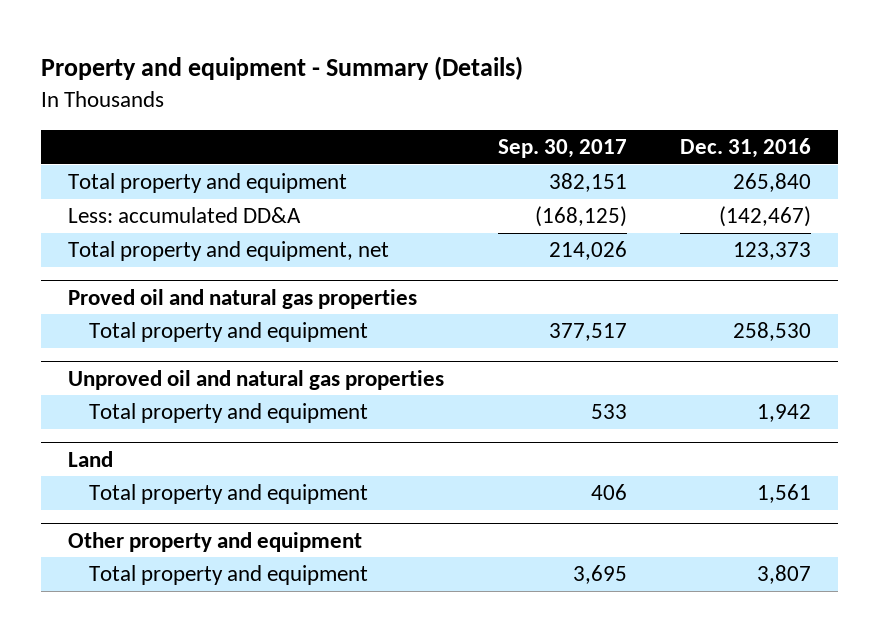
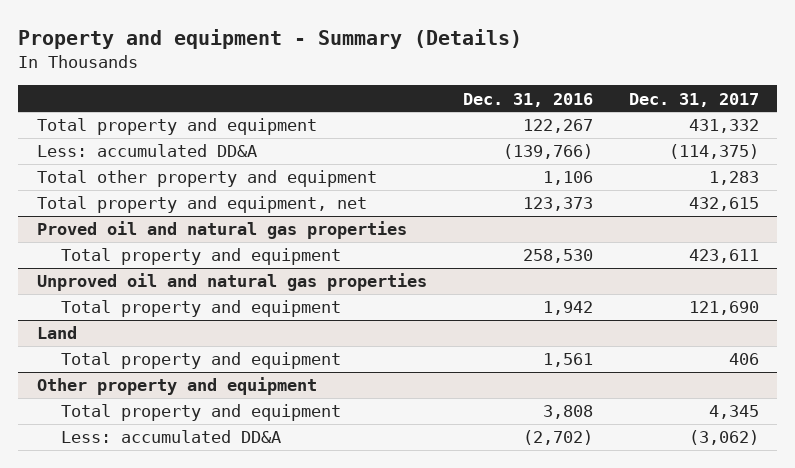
[497,138,627,158] Sep. 30, 2017 -> none
none -> [628,92,759,107] Dec. 31, 2017
[733,173,812,193] 265,840 -> [522,119,593,134] 122,267
[719,206,812,228] (142,467) -> [502,144,593,160] (139,766)
none -> [36,170,377,188] Total other property and equipment
[757,565,812,585] 3,807 -> [542,405,593,420] 3,808
none -> [61,430,282,444] Less: accumulated DD&A

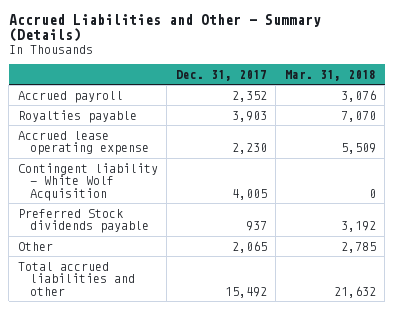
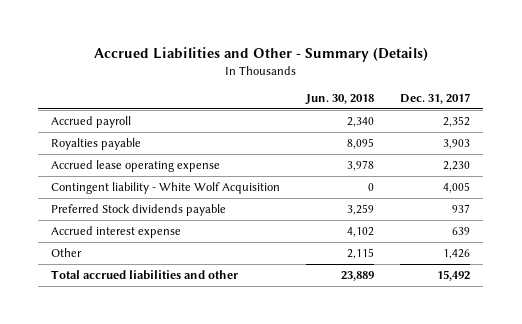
[284,69,376,81] Mar. 31, 2018 -> none
none -> [305,94,375,106] Jun. 30, 2018
none -> [51,225,182,238] Accrued interest expense
[231,240,267,253] 2,065 -> [443,248,471,259] 1,426

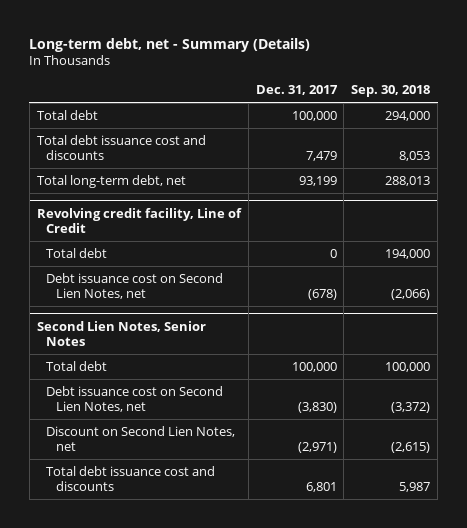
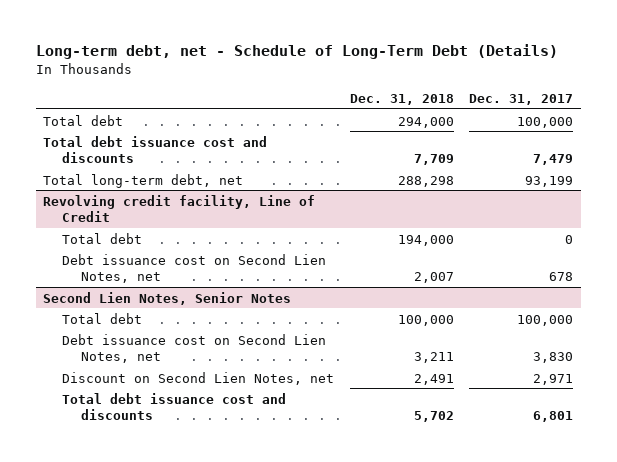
[29,37,311,52] Long-term debt, net - Summary (Details) -> [35,44,558,60] Long-term debt, net - Schedule of Long-Term Debt (Details)
[351,85,431,98] Sep. 30, 2018 -> none
none -> [349,93,454,105] Dec. 31, 2018
[307,289,337,301] (678) -> [549,272,574,282] 678
[297,402,337,414] (3,830) -> [533,352,574,364] 3,830
[297,442,337,454] (2,971) -> [533,373,574,385] 2,971

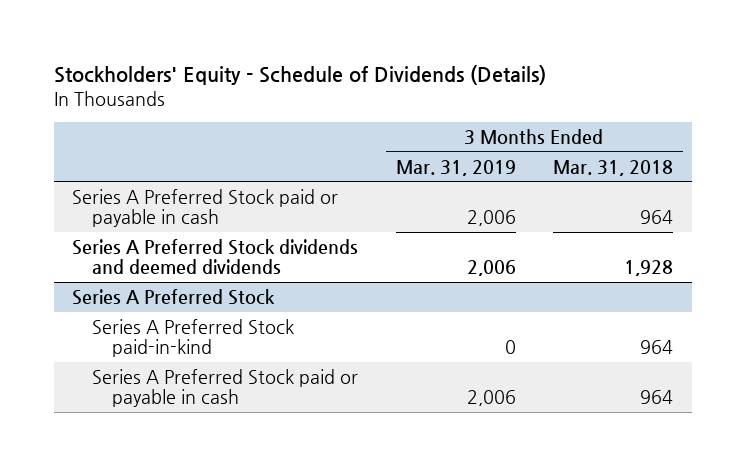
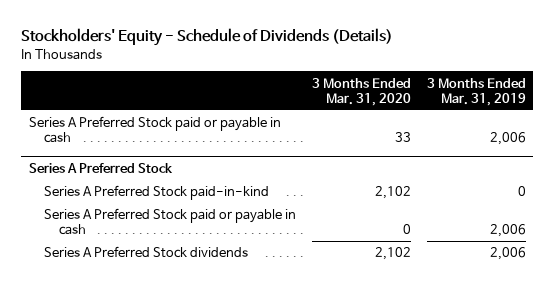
[553,159,674,176] Mar. 31, 2018 -> none
none -> [311,77,411,106] 3 Months Ended Mar. 31, 2020
[72,238,359,275] Series A Preferred Stock dividends and deemed dividends -> none
none -> [43,246,248,259] Series A Preferred Stock dividends

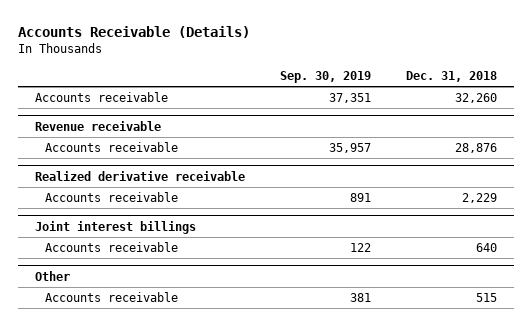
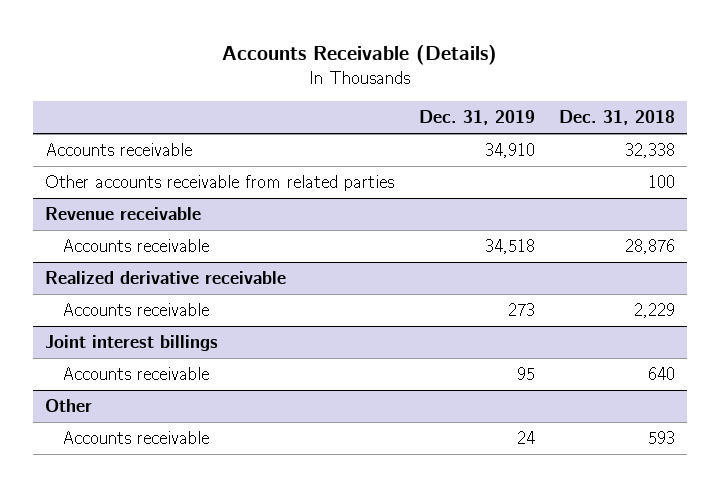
[280,71,372,84] Sep. 30, 2019 -> none
none -> [418,110,535,126] Dec. 31, 2019
[454,92,497,103] 32,260 -> [624,143,675,159] 32,338
none -> [45,175,395,192] Other accounts receivable from related parties
[475,292,497,302] 515 -> [647,431,675,445] 593

